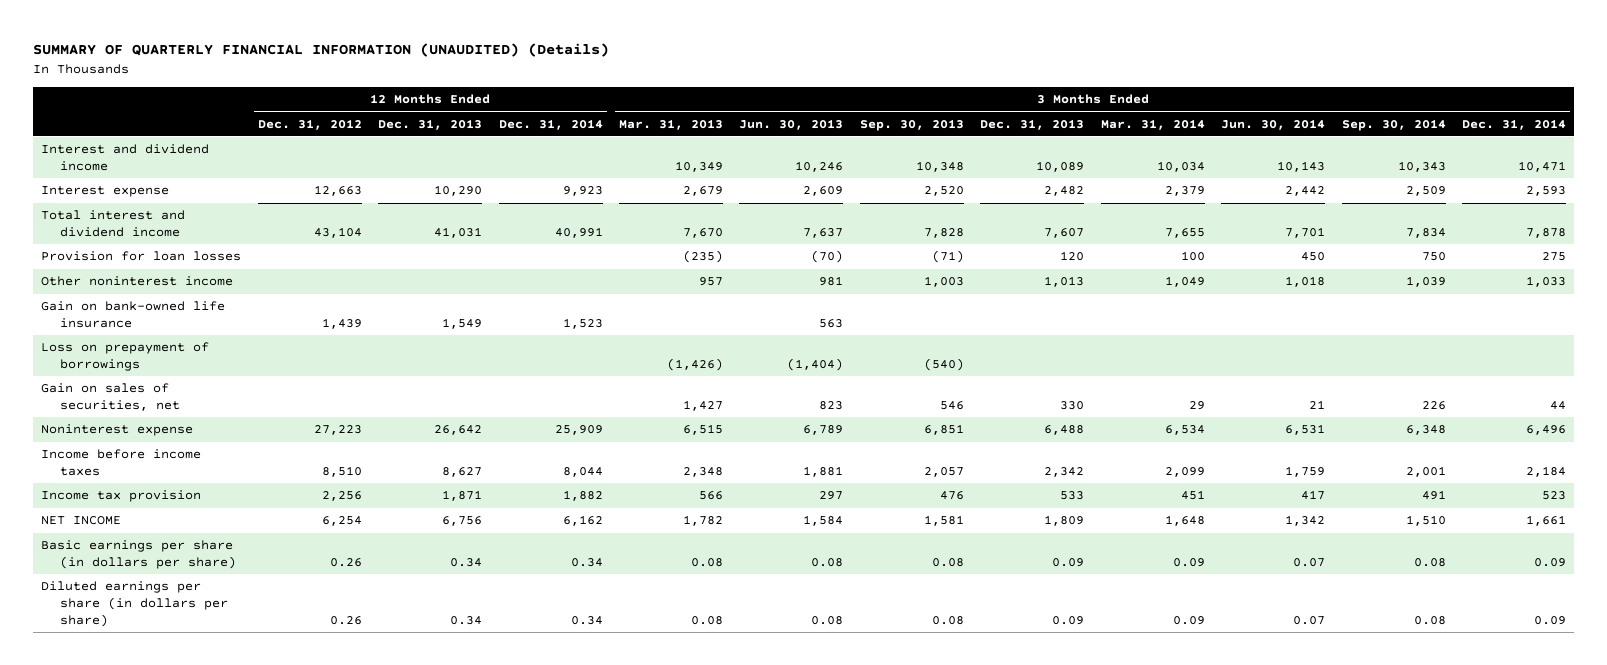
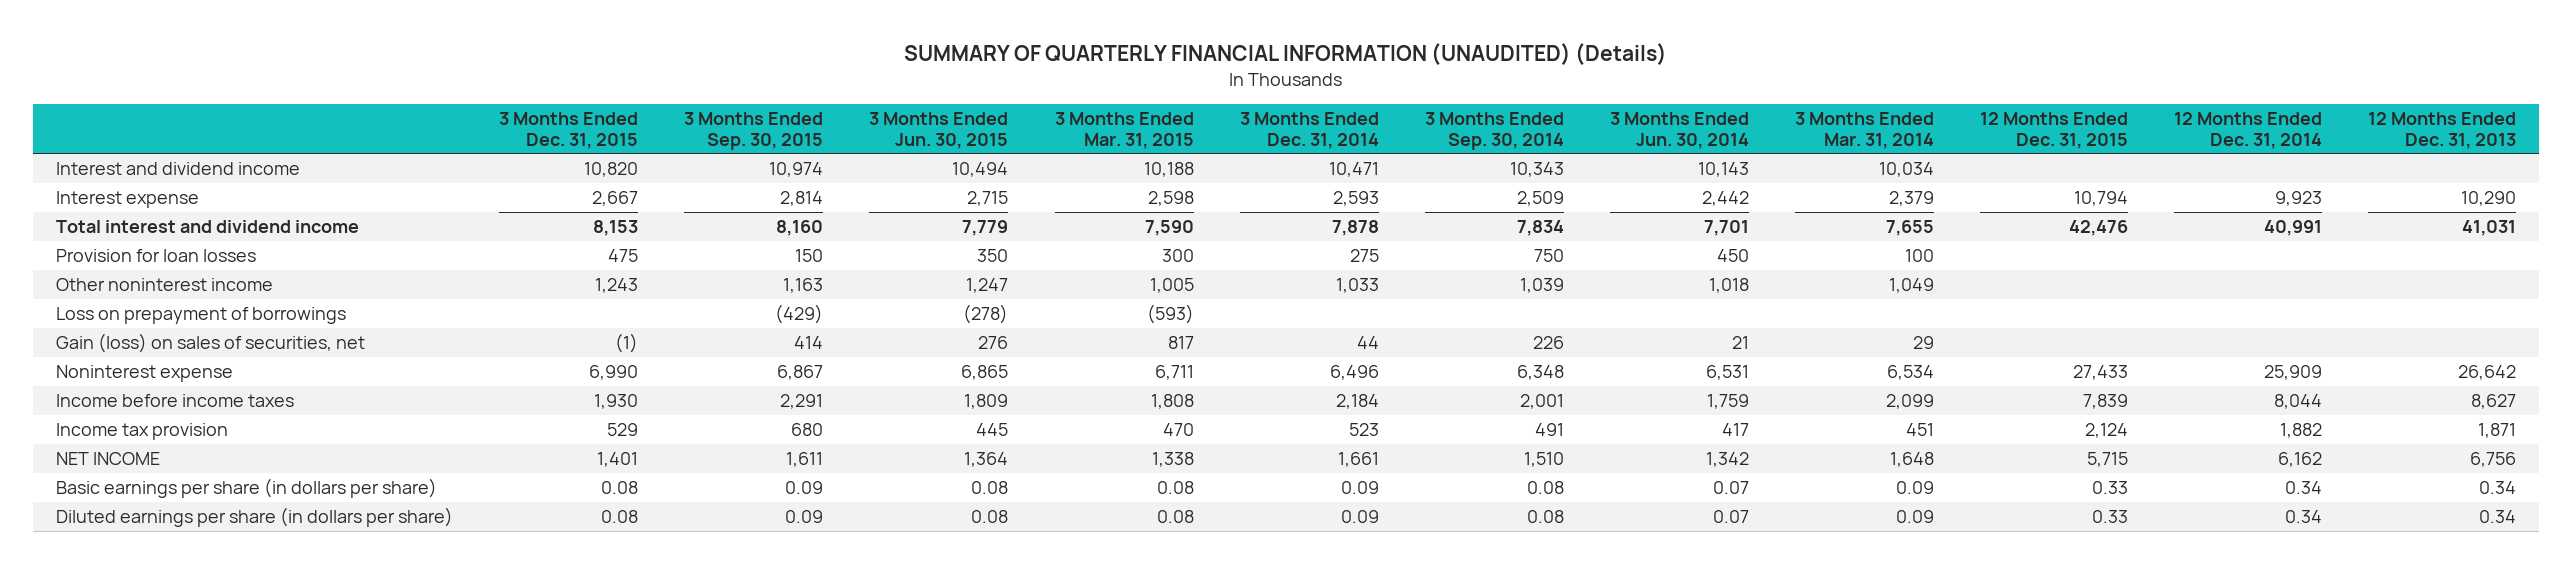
[257,118,362,130] Dec. 31, 2012 -> none
[619,118,724,130] Mar. 31, 2013 -> none
[739,118,844,130] Jun. 30, 2013 -> none
[859,118,964,131] Sep. 30, 2013 -> none
[980,118,1085,130] Dec. 31, 2013 -> none
none -> [499,111,639,149] 3 Months Ended Dec. 31, 2015
none -> [684,111,824,150] 3 Months Ended Sep. 30, 2015
none -> [869,111,1009,149] 3 Months Ended Jun. 30, 2015
none -> [1054,111,1194,149] 3 Months Ended Mar. 31, 2015
none -> [1979,111,2128,149] 12 Months Ended Dec. 31, 2015
[41,301,226,329] Gain on bank-owned life insurance -> none
[41,383,180,412] Gain on sales of securities, net -> [56,333,366,354] Gain (loss) on sales of securities, net

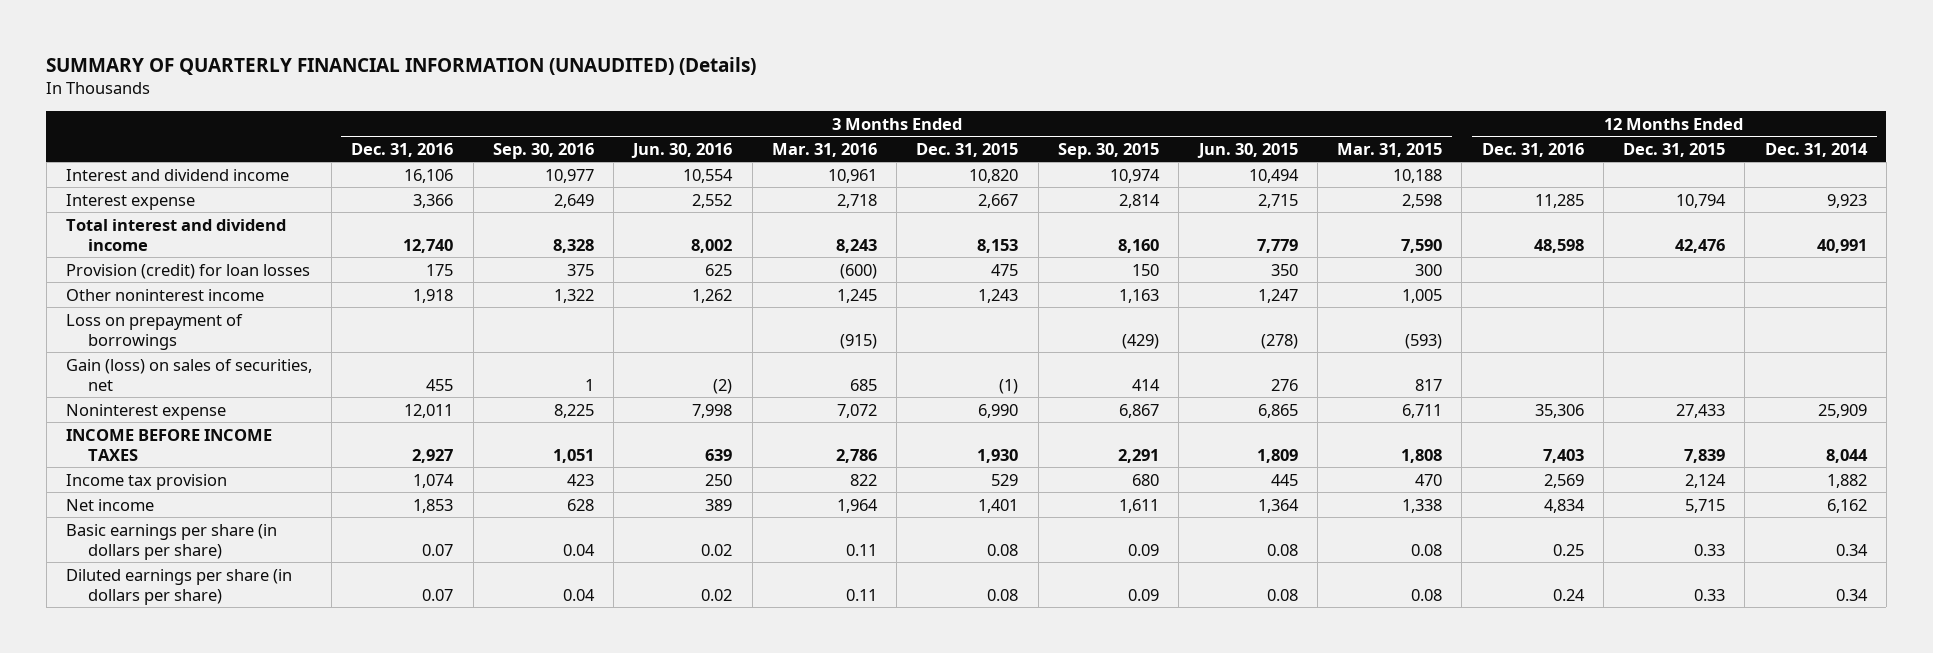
[1239,111,1379,149] 3 Months Ended Dec. 31, 2014 -> none
[1424,111,1564,150] 3 Months Ended Sep. 30, 2014 -> none
[1609,111,1749,149] 3 Months Ended Jun. 30, 2014 -> none
[1794,111,1934,149] 3 Months Ended Mar. 31, 2014 -> none
[2367,111,2516,149] 12 Months Ended Dec. 31, 2013 -> none
none -> [351,142,454,157] Dec. 31, 2016
none -> [492,142,594,159] Sep. 30, 2016
none -> [631,142,733,158] Jun. 30, 2016
none -> [771,142,877,157] Mar. 31, 2016
none -> [1481,142,1584,157] Dec. 31, 2016
[56,249,257,263] Provision for loan losses -> [65,263,310,279] Provision (credit) for loan losses
[56,394,295,408] Income before income taxes -> [65,428,272,461] INCOME BEFORE INCOME TAXES
[56,452,161,466] NET INCOME -> [65,498,154,511] Net income

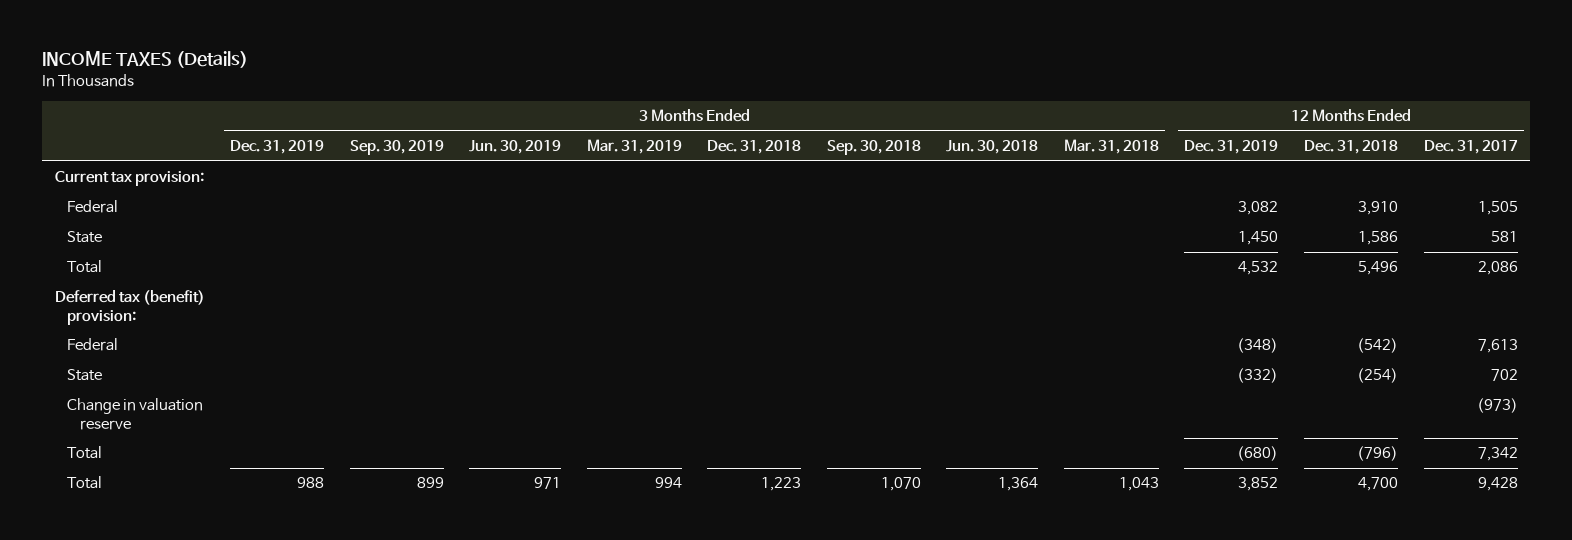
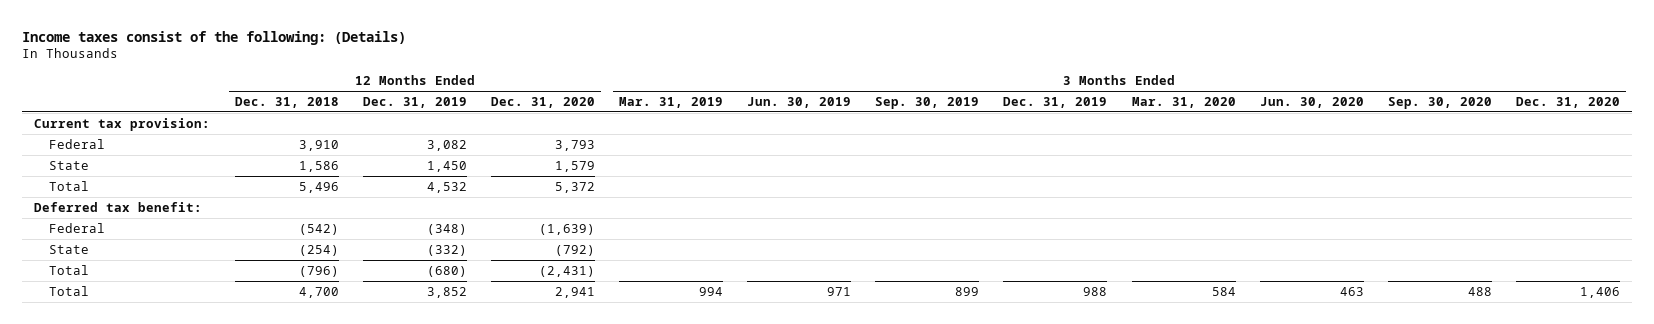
[41,51,248,69] INCOME TAXES (Details) -> [22,30,407,45] Income taxes consist of the following: (Details)
[707,140,802,155] Dec. 31, 2018 -> none
[826,140,921,156] Sep. 30, 2018 -> none
[946,140,1039,155] Jun. 30, 2018 -> none
[1063,139,1159,155] Mar. 31, 2018 -> none
[1423,140,1518,155] Dec. 31, 2017 -> none
none -> [490,97,595,109] Dec. 31, 2020
none -> [1131,97,1236,109] Mar. 31, 2020
none -> [1259,97,1364,109] Jun. 30, 2020
none -> [1387,97,1492,110] Sep. 30, 2020
none -> [1515,97,1620,109] Dec. 31, 2020
[54,290,205,325] Deferred tax (benefit) provision: -> [34,201,203,212] Deferred tax benefit:
[67,398,204,430] Change in valuation reserve -> none

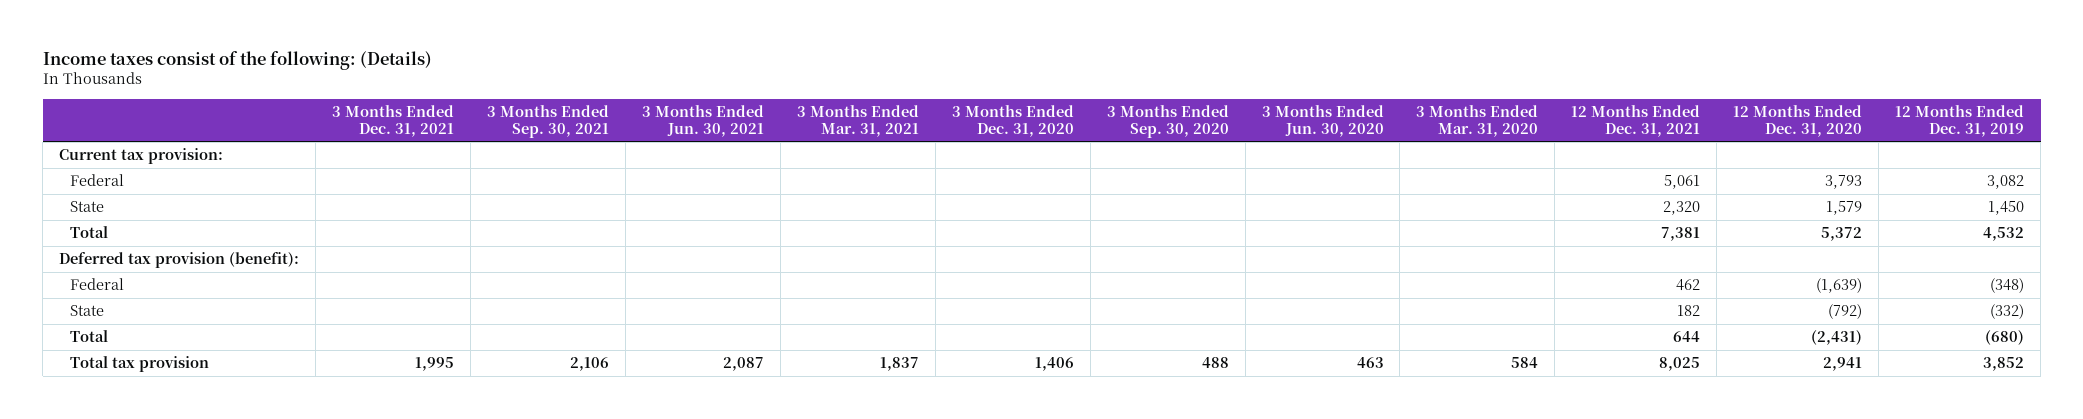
[234,97,339,109] Dec. 31, 2018 -> none
[618,97,723,109] Mar. 31, 2019 -> none
[747,97,852,109] Jun. 30, 2019 -> none
[875,97,980,110] Sep. 30, 2019 -> none
[1003,97,1108,109] Dec. 31, 2019 -> none
none -> [332,105,455,137] 3 Months Ended Dec. 31, 2021
none -> [486,105,609,138] 3 Months Ended Sep. 30, 2021
none -> [641,105,764,137] 3 Months Ended Jun. 30, 2021
none -> [796,105,919,137] 3 Months Ended Mar. 31, 2021
none -> [1571,105,1701,137] 12 Months Ended Dec. 31, 2021
[34,201,203,212] Deferred tax benefit: -> [59,252,300,269] Deferred tax provision (benefit):
[49,285,90,296] Total -> [70,356,210,373] Total tax provision

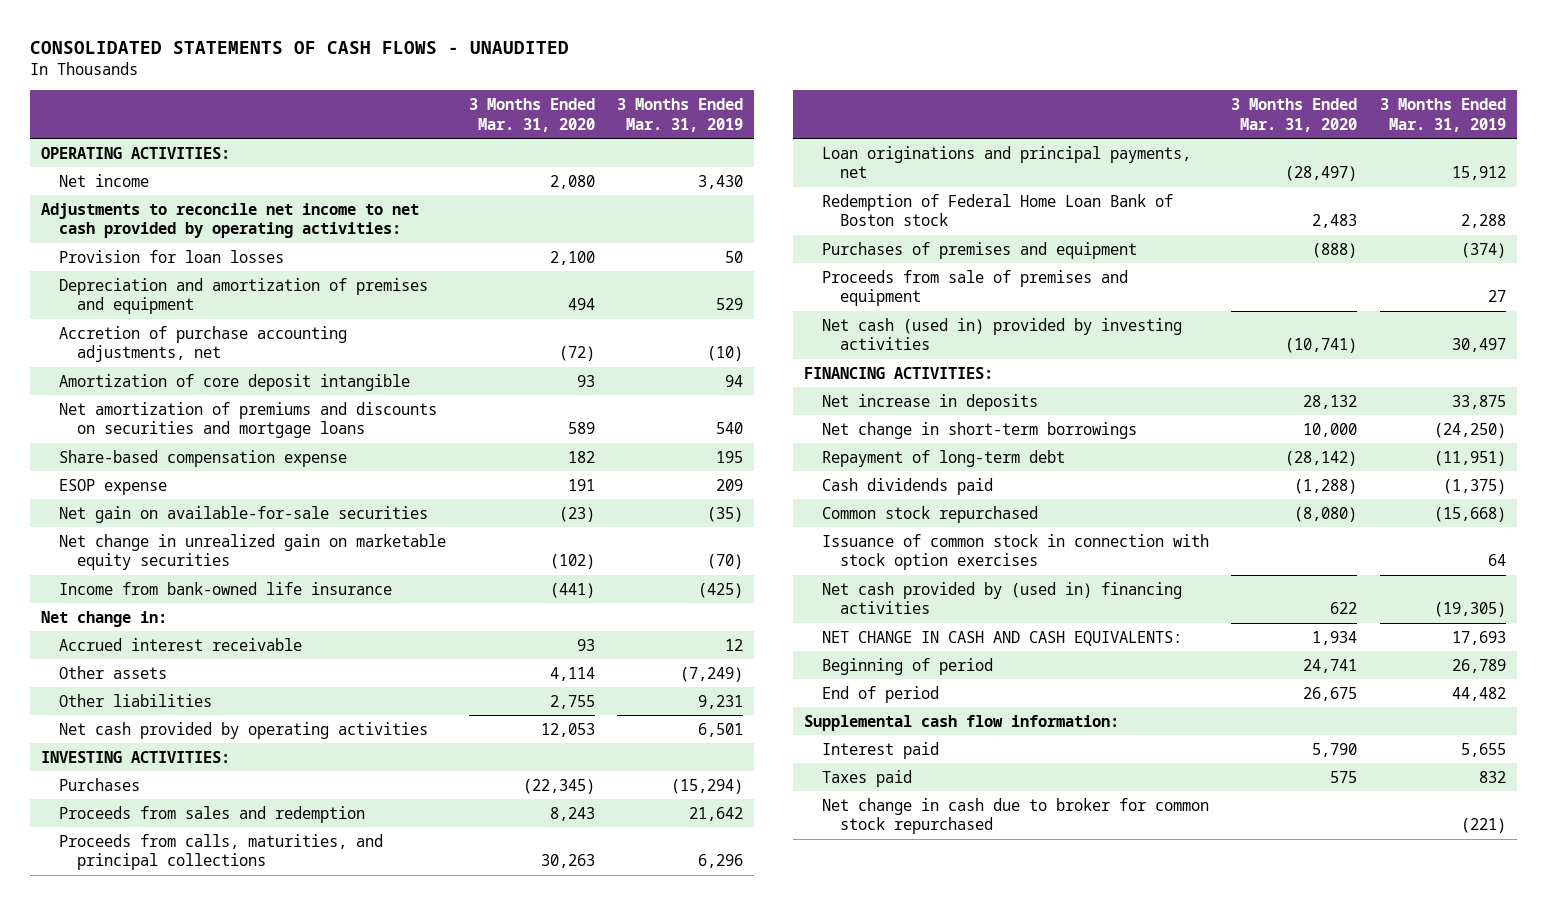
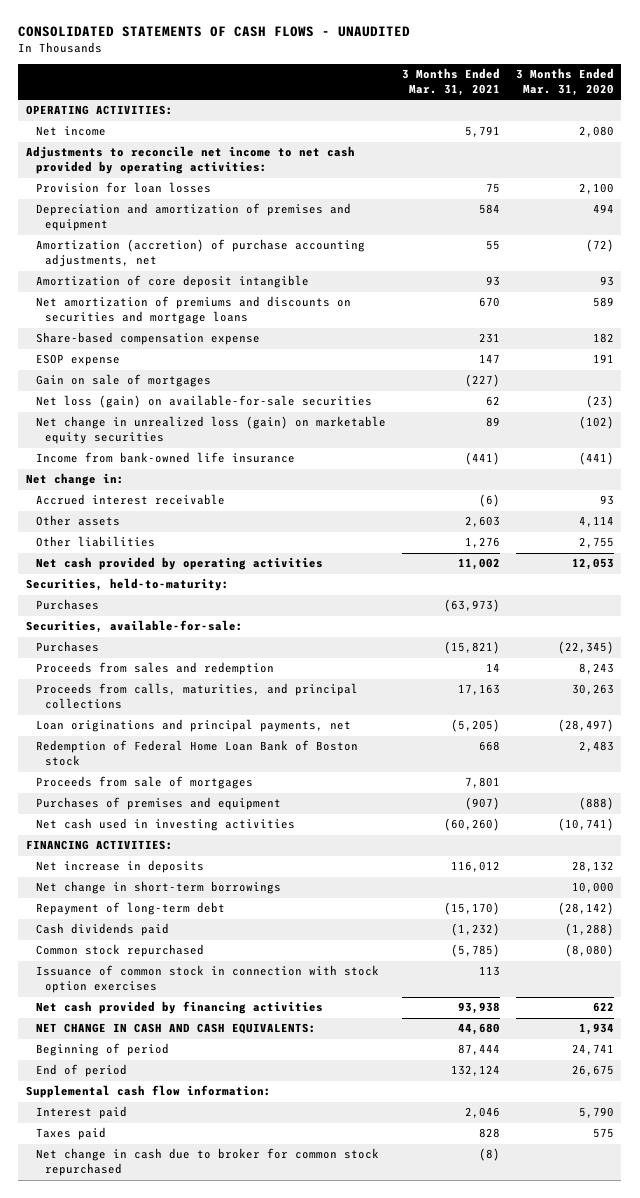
[617,98,744,132] 3 Months Ended Mar. 31, 2019 -> none
none -> [401,68,500,96] 3 Months Ended Mar. 31, 2021
[59,325,348,363] Accretion of purchase accounting adjustments, net -> [35,239,365,268] Amortization (accretion) of purchase accounting adjustments, net
none -> [35,374,211,388] Gain on sale of mortgages
[59,505,429,523] Net gain on available-for-sale securities -> [35,395,372,409] Net loss (gain) on available-for-sale securities
[59,533,447,571] Net change in unrealized gain on marketable equity securities -> [35,416,386,445] Net change in unrealized loss (gain) on marketable equity securities
[41,750,231,763] INVESTING ACTIVITIES: -> none
none -> [26,578,230,592] Securities, held-to-maturity:
none -> [35,599,99,611] Purchases
none -> [26,620,244,634] Securities, available-for-sale:
none -> [35,776,253,790] Proceeds from sale of mortgages
[821,269,1128,307] Proceeds from sale of premises and equipment -> none
[821,317,1182,351] Net cash (used in) provided by investing activities -> [35,818,295,832] Net cash used in investing activities
[821,581,1182,615] Net cash provided by (used in) financing activities -> [35,1001,323,1015] Net cash provided by financing activities

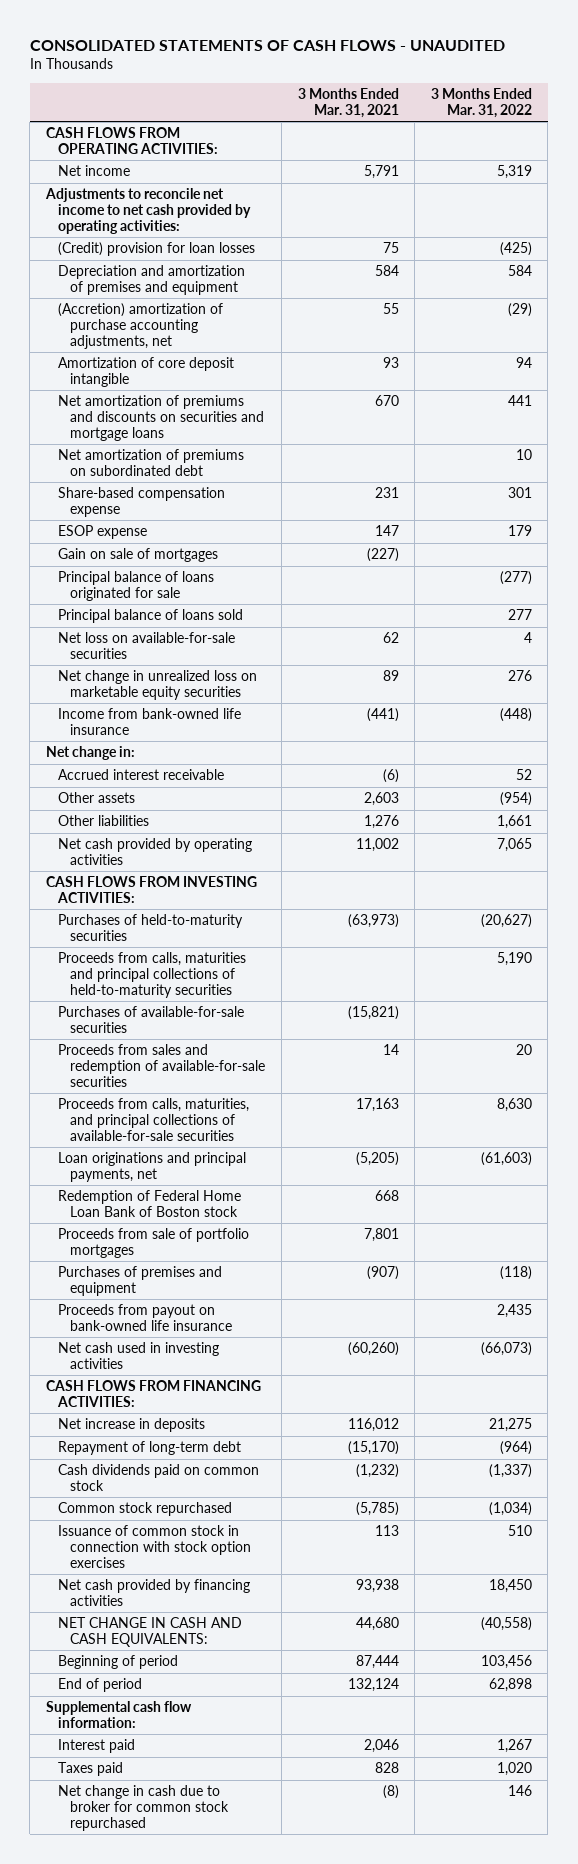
[515,68,614,96] 3 Months Ended Mar. 31, 2020 -> none
none -> [430,87,532,118] 3 Months Ended Mar. 31, 2022
[26,105,174,116] OPERATING ACTIVITIES: -> [46,127,219,154] CASH FLOWS FROM OPERATING ACTIVITIES:
[35,182,211,194] Provision for loan losses -> [58,242,256,257] (Credit) provision for loan losses
[35,239,365,268] Amortization (accretion) of purchase accounting adjustments, net -> [58,303,224,349] (Accretion) amortization of purchase accounting adjustments, net
none -> [58,449,245,476] Net amortization of premiums on subordinated debt
none -> [58,571,215,601] Principal balance of loans originated for sale
none -> [58,609,244,624] Principal balance of loans sold
[35,395,372,409] Net loss (gain) on available-for-sale securities -> [58,632,236,659] Net loss on available-for-sale securities
[35,416,386,445] Net change in unrealized loss (gain) on marketable equity securities -> [58,670,258,700] Net change in unrealized loss on marketable equity securities
[26,578,230,592] Securities, held-to-maturity: -> none
[26,620,244,634] Securities, available-for-sale: -> none
none -> [46,876,258,903] CASH FLOWS FROM INVESTING ACTIVITIES:
[35,599,99,611] Purchases -> [58,914,244,941] Purchases of held-to-maturity securities
none -> [58,952,247,998] Proceeds from calls, maturities and principal collections of held-to-maturity securities
[35,641,99,653] Purchases -> [58,1006,245,1033] Purchases of available-for-sale securities
[35,662,274,676] Proceeds from sales and redemption -> [58,1044,266,1087] Proceeds from sales and redemption of available-for-sale securities
[35,683,358,710] Proceeds from calls, maturities, and principal collections -> [58,1098,250,1141] Proceeds from calls, maturities, and principal collections of available-for-sale securities
[35,776,253,790] Proceeds from sale of mortgages -> [58,1228,250,1258] Proceeds from sale of portfolio mortgages
none -> [58,1304,233,1331] Proceeds from payout on bank-owned life insurance
[26,840,174,851] FINANCING ACTIVITIES: -> [46,1380,262,1407] CASH FLOWS FROM FINANCING ACTIVITIES:
[35,881,281,895] Net change in short-term borrowings -> none
[35,923,169,937] Cash dividends paid -> [58,1464,260,1491] Cash dividends paid on common stock

